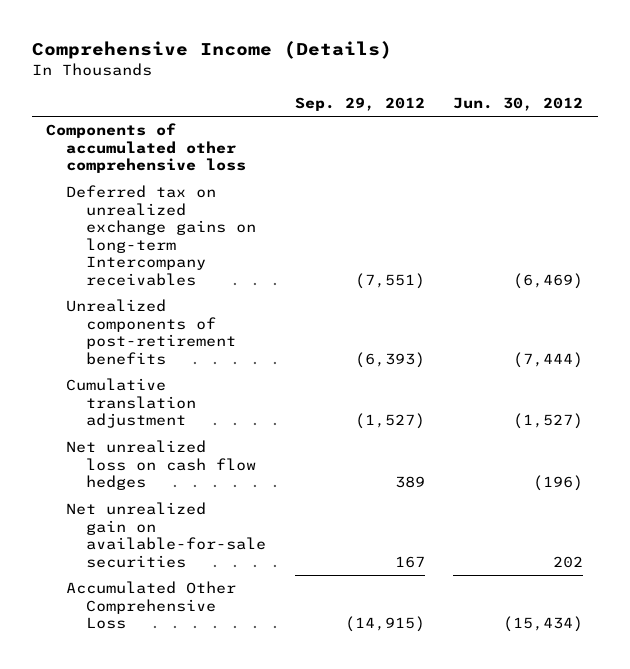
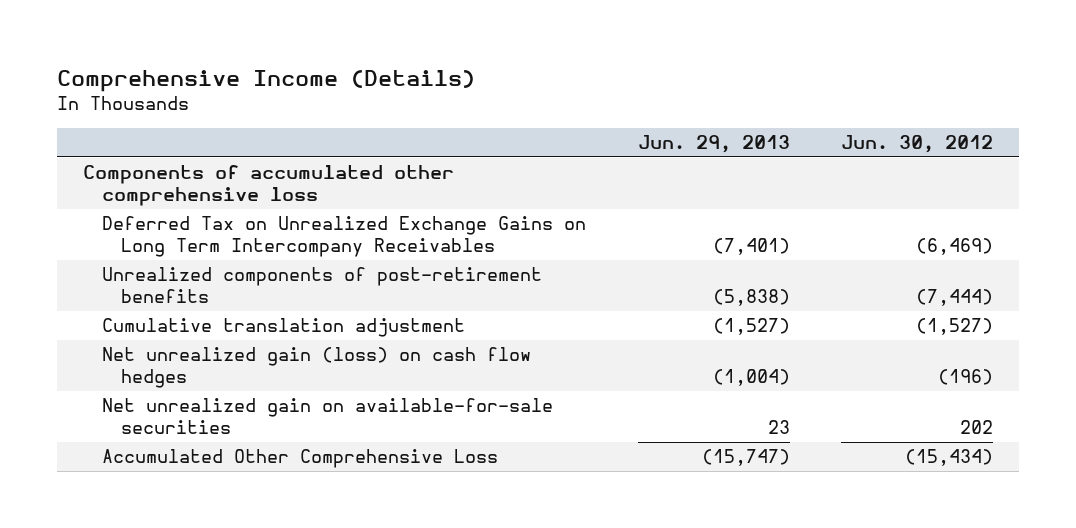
[294,96,425,111] Sep. 29, 2012 -> none
none -> [637,135,790,154] Jun. 29, 2013
[66,185,257,286] Deferred tax on unrealized exchange gains on long-term Intercompany receivables -> [101,216,586,258] Deferred Tax on Unrealized Exchange Gains on Long Term Intercompany Receivables
[66,440,257,491] Net unrealized loss on cash flow hedges -> [101,347,531,389] Net unrealized gain (loss) on cash flow hedges

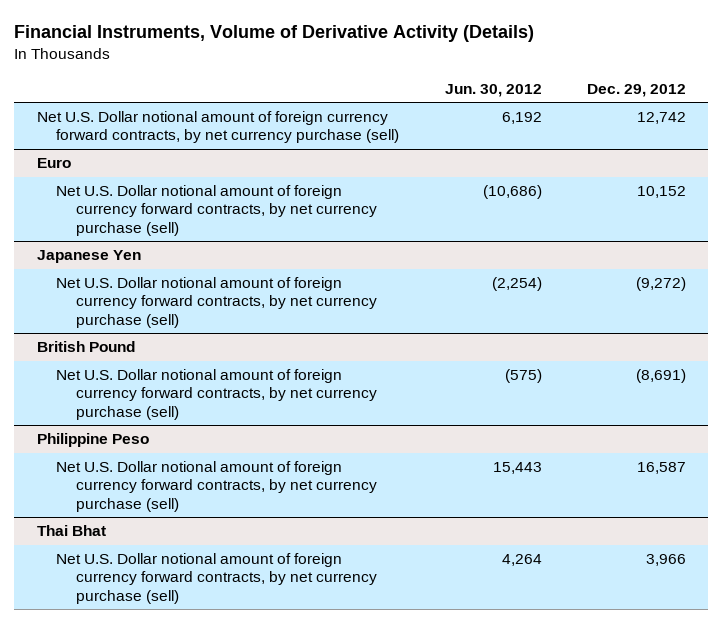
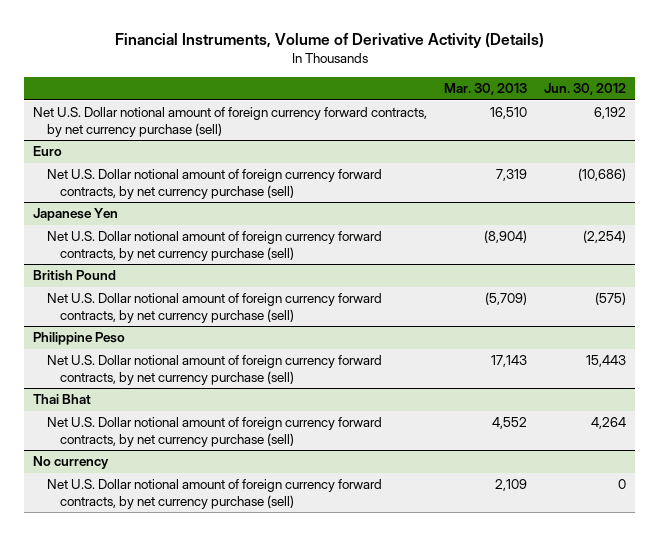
[586,83,686,97] Dec. 29, 2012 -> none
none -> [444,83,528,96] Mar. 30, 2013
none -> [32,456,109,470] No currency
none -> [46,479,382,509] Net U.S. Dollar notional amount of foreign currency forward contracts, by net currency purchase (sell)

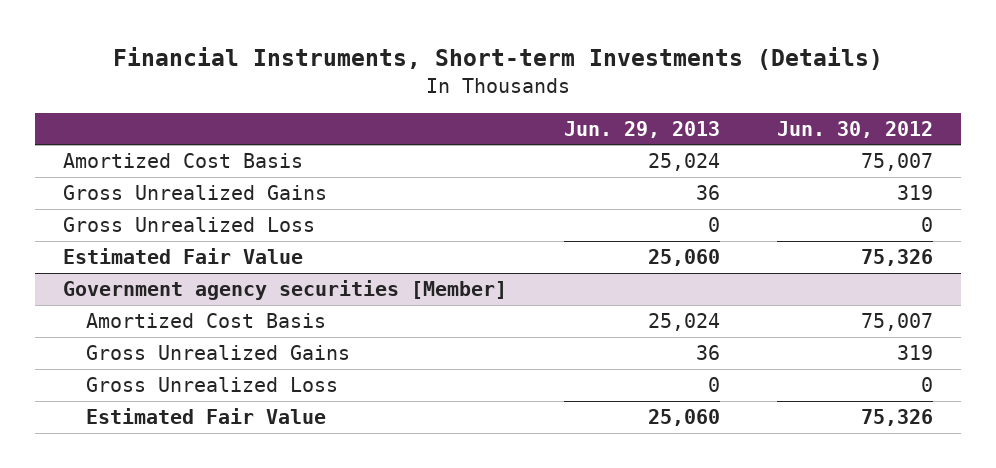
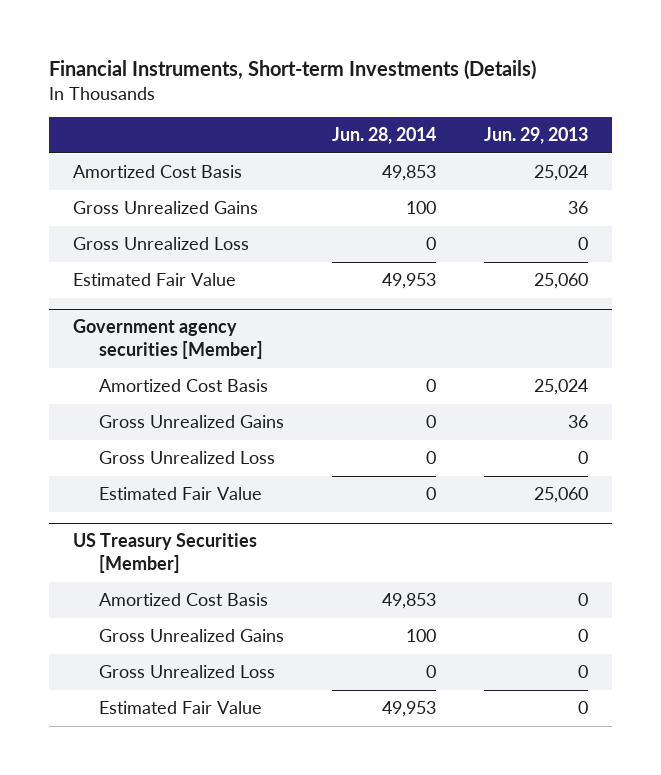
[776,120,933,138] Jun. 30, 2012 -> none
none -> [332,127,437,145] Jun. 28, 2014
none -> [72,533,257,573] US Treasury Securities [Member]
none -> [99,593,269,607] Amortized Cost Basis
none -> [99,629,285,643] Gross Unrealized Gains
none -> [99,665,276,679] Gross Unrealized Loss
none -> [99,701,263,715] Estimated Fair Value

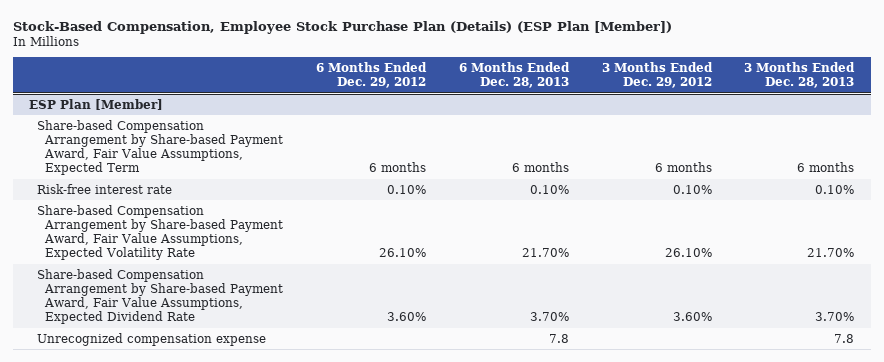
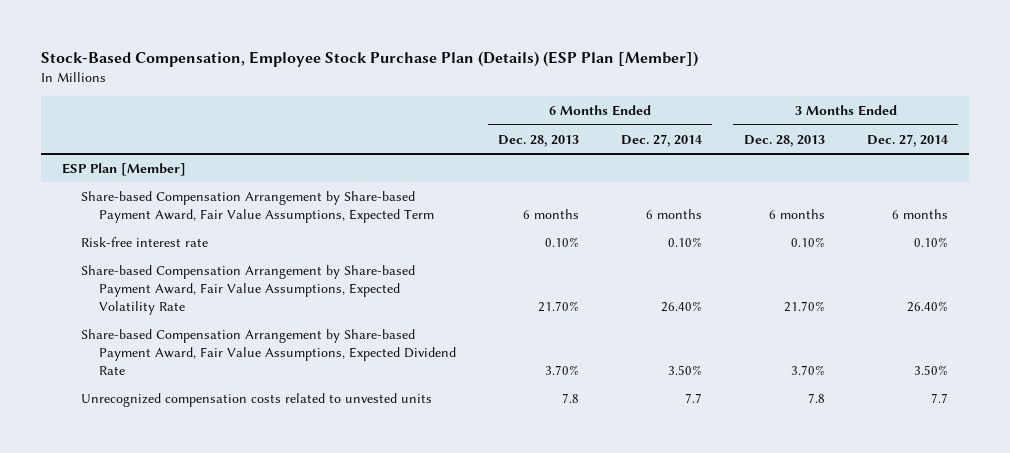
[315,62,427,89] 6 Months Ended Dec. 29, 2012 -> none
[601,62,713,89] 3 Months Ended Dec. 29, 2012 -> none
none -> [620,133,702,147] Dec. 27, 2014
none -> [866,133,948,147] Dec. 27, 2014
[37,332,267,346] Unrecognized compensation expense -> [80,392,432,407] Unrecognized compensation costs related to unvested units

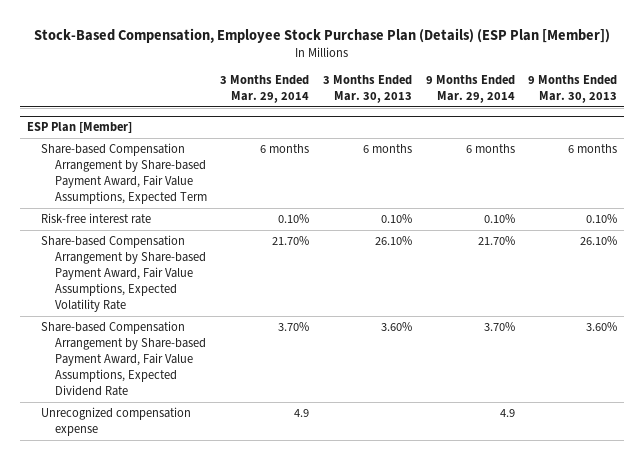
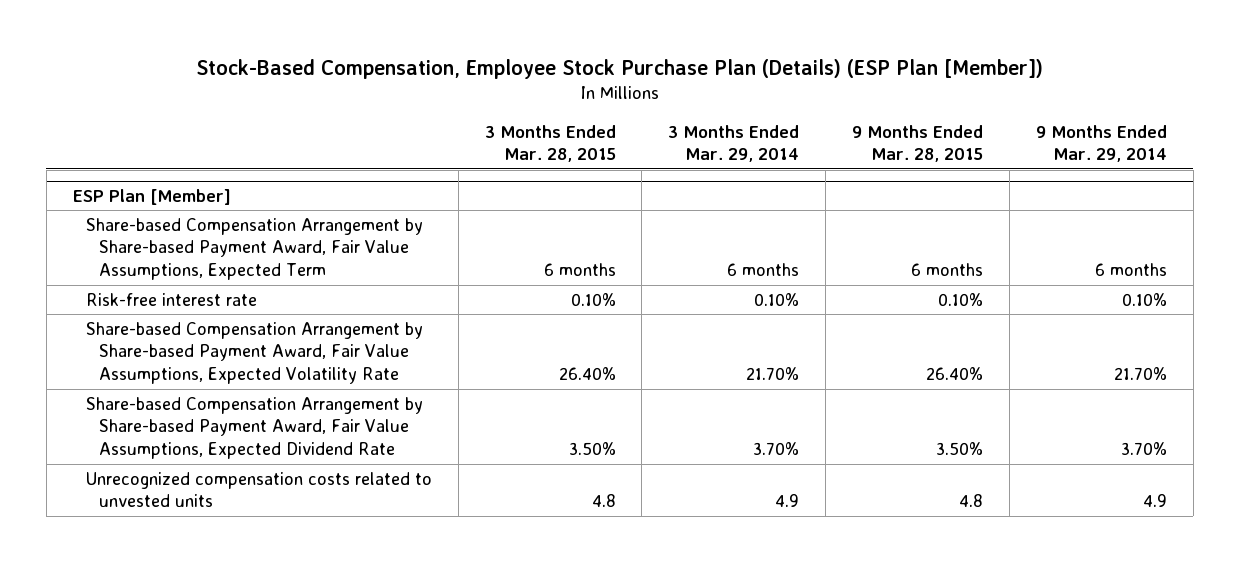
[322,75,412,104] 3 Months Ended Mar. 30, 2013 -> none
[528,75,618,104] 9 Months Ended Mar. 30, 2013 -> none
none -> [484,124,616,163] 3 Months Ended Mar. 28, 2015
none -> [852,124,984,163] 9 Months Ended Mar. 28, 2015
[40,406,191,437] Unrecognized compensation expense -> [85,471,432,508] Unrecognized compensation costs related to unvested units

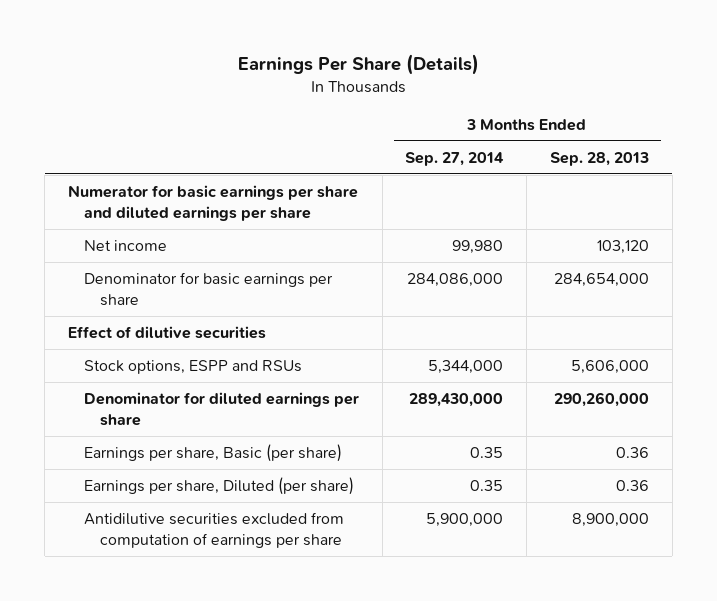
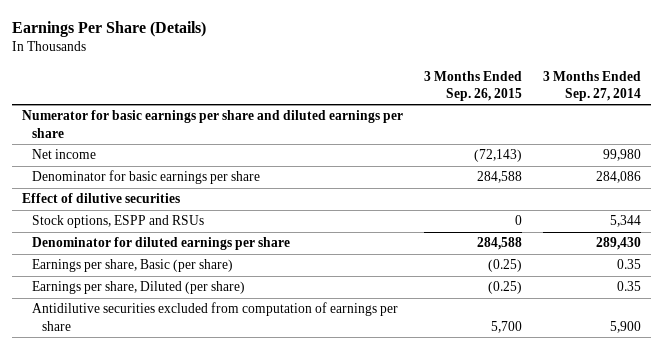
[550,151,650,166] Sep. 28, 2013 -> none
none -> [424,70,523,101] 3 Months Ended Sep. 26, 2015
[407,272,504,287] 284,086,000 -> [595,171,641,184] 284,086
[428,359,504,374] 5,344,000 -> [609,215,641,228] 5,344
[409,392,504,407] 289,430,000 -> [595,237,641,251] 289,430
[426,512,504,527] 5,900,000 -> [609,320,641,333] 5,900

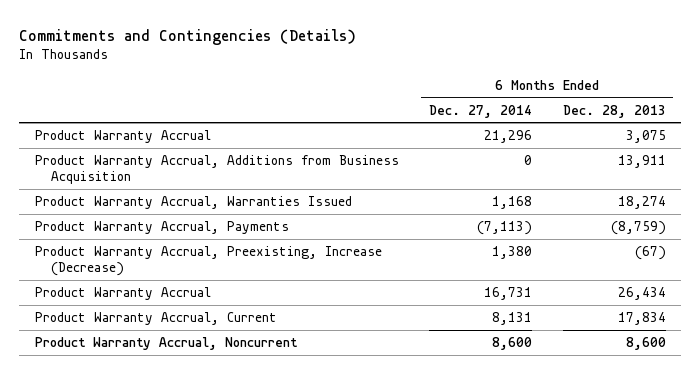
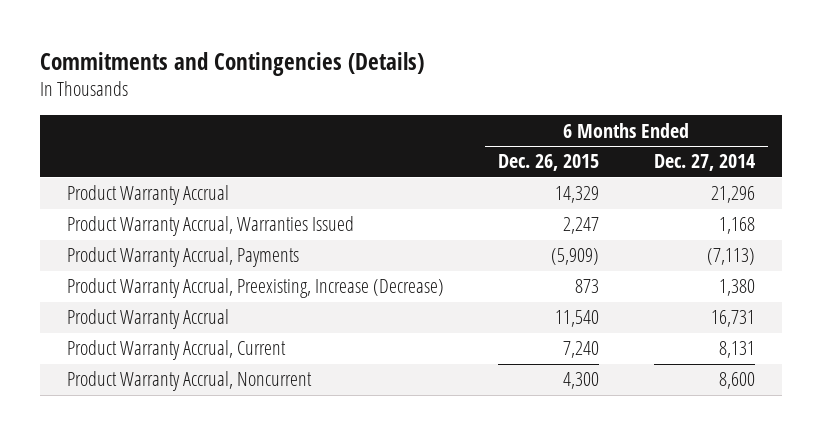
[562,104,666,118] Dec. 28, 2013 -> none
none -> [498,154,600,172] Dec. 26, 2015
[34,155,399,185] Product Warranty Accrual, Additions from Business Acquisition -> none

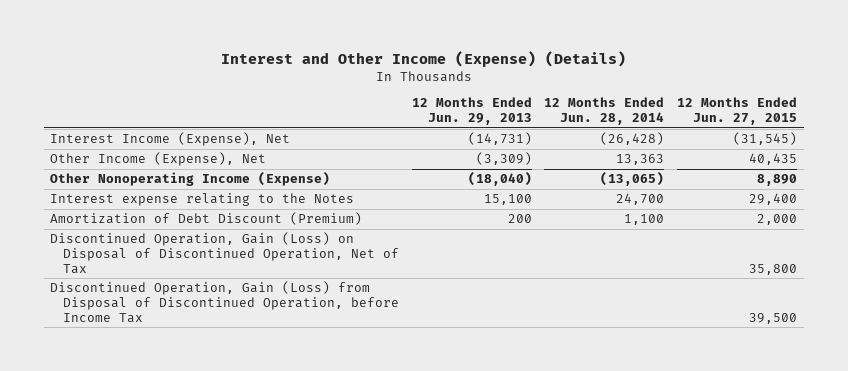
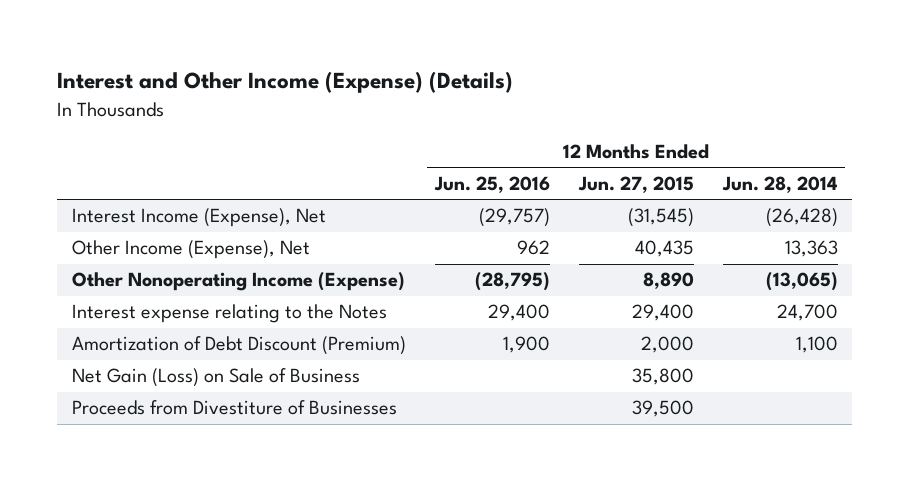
[411,97,532,126] 12 Months Ended Jun. 29, 2013 -> none
none -> [433,175,550,193] Jun. 25, 2016
[50,232,399,274] Discontinued Operation, Gain (Loss) on Disposal of Discontinued Operation, Net of Tax -> [71,368,360,388] Net Gain (Loss) on Sale of Business
[50,281,399,323] Discontinued Operation, Gain (Loss) from Disposal of Discontinued Operation, before Income Tax -> [71,400,397,416] Proceeds from Divestiture of Businesses

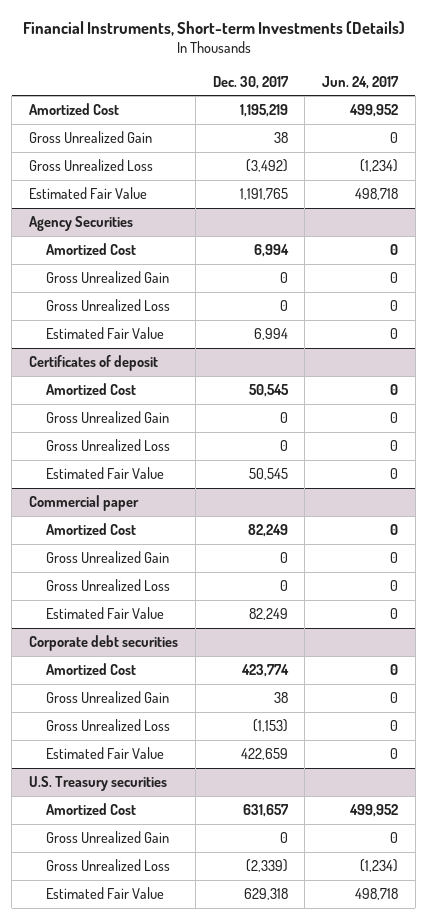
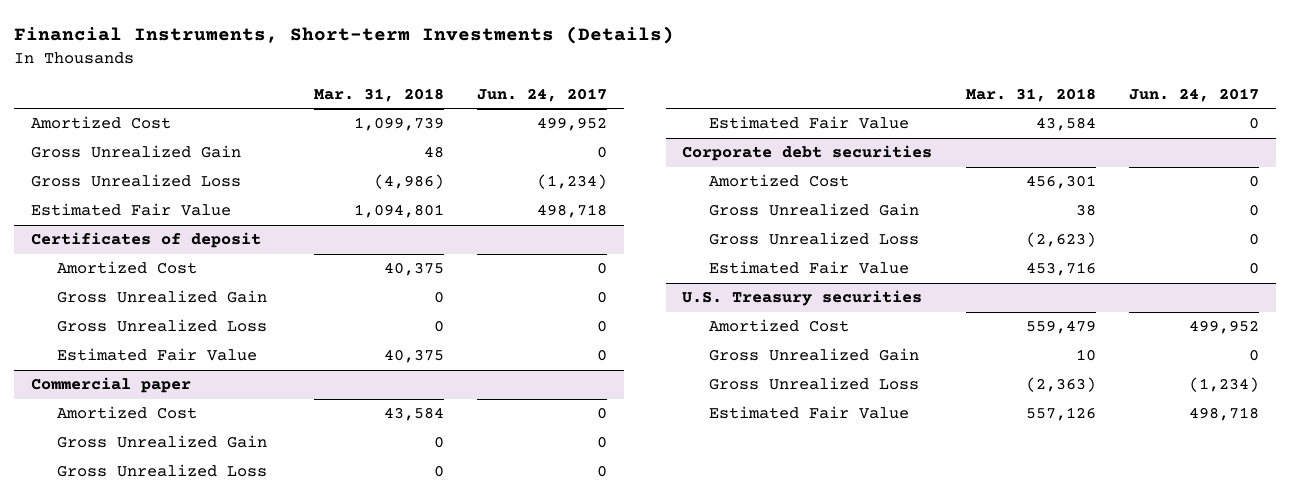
[212,75,289,89] Dec. 30, 2017 -> none
none -> [313,87,444,102] Mar. 31, 2018
[29,215,134,231] Agency Securities -> none
[45,242,136,255] Amortized Cost -> none
[45,270,169,283] Gross Unrealized Gain -> none
[45,298,170,311] Gross Unrealized Loss -> none
[45,326,164,339] Estimated Fair Value -> none

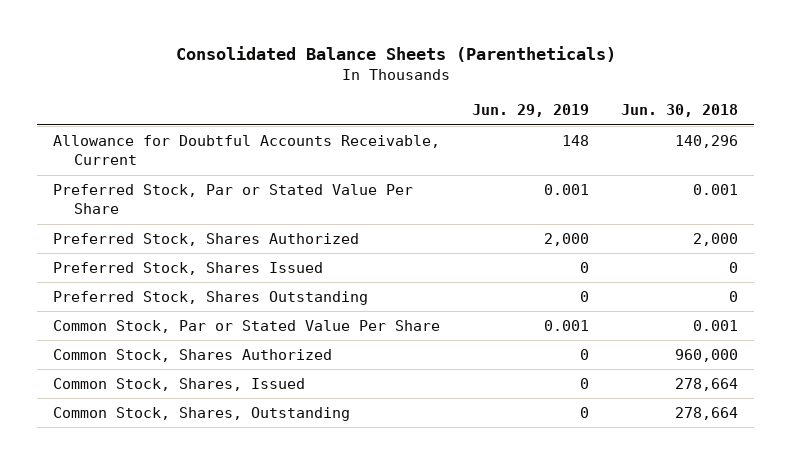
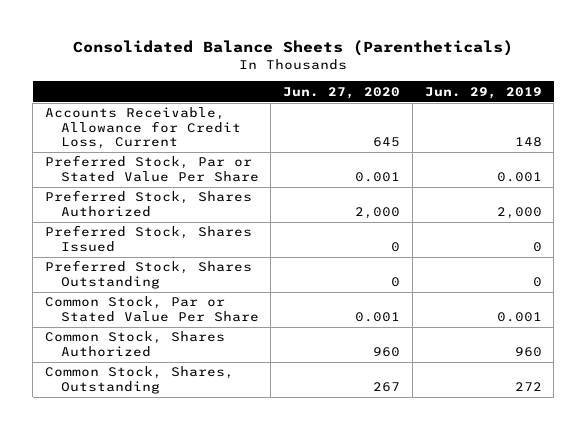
[621,104,739,118] Jun. 30, 2018 -> none
none -> [283,86,401,99] Jun. 27, 2020
[53,135,441,166] Allowance for Doubtful Accounts Receivable, Current -> [45,107,241,150] Accounts Receivable, Allowance for Credit Loss, Current
[53,378,306,392] Common Stock, Shares, Issued -> none
[580,349,590,361] 0 -> [514,346,542,357] 960
[580,407,590,419] 0 -> [514,381,542,391] 272

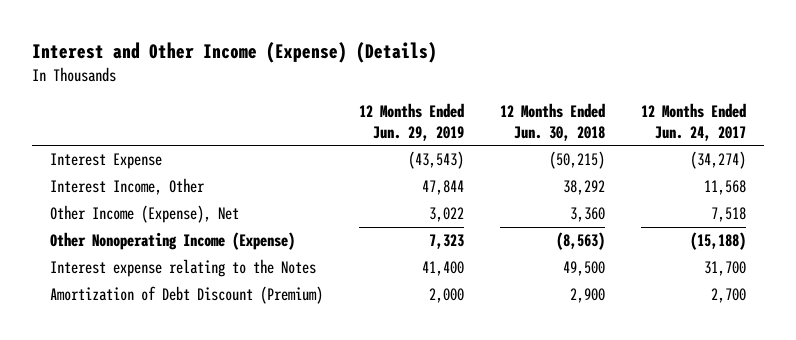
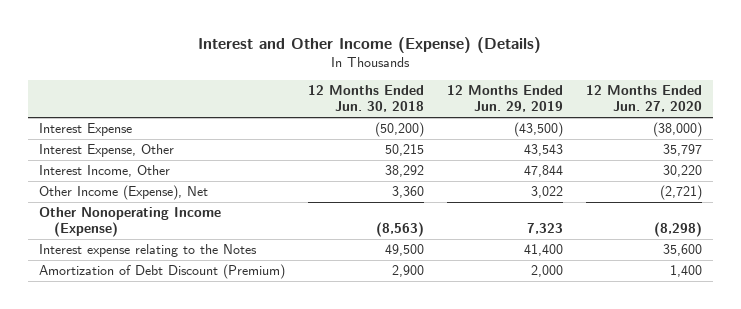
[641,102,747,141] 12 Months Ended Jun. 24, 2017 -> none
none -> [585,85,702,113] 12 Months Ended Jun. 27, 2020
[408,151,465,170] (43,543) -> [513,122,563,138] (43,500)
[549,151,606,170] (50,215) -> [375,122,425,138] (50,200)
none -> [39,144,175,158] Interest Expense, Other

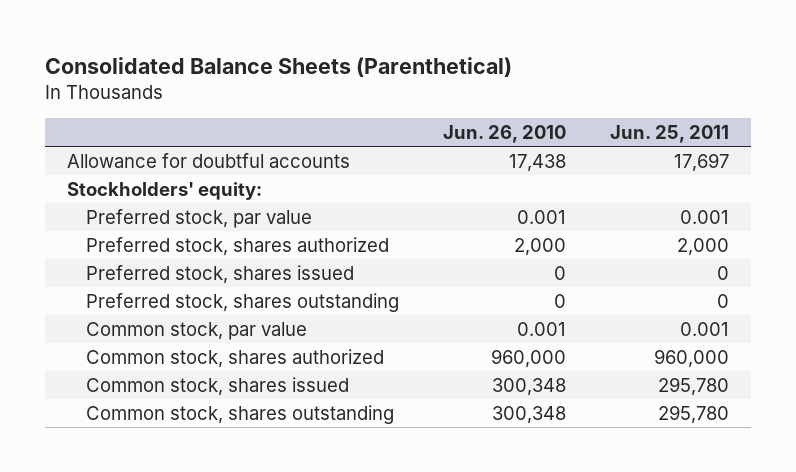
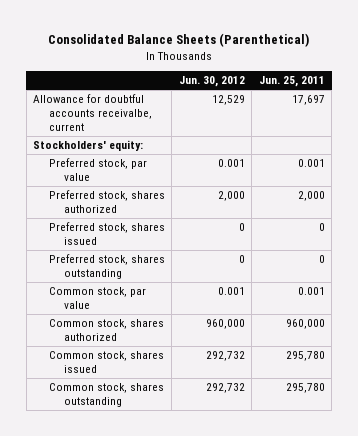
[442,124,566,143] Jun. 26, 2010 -> none
none -> [178,76,245,88] Jun. 30, 2012
[67,152,351,168] Allowance for doubtful accounts -> [33,94,152,132] Allowance for doubtful accounts receivalbe, current

